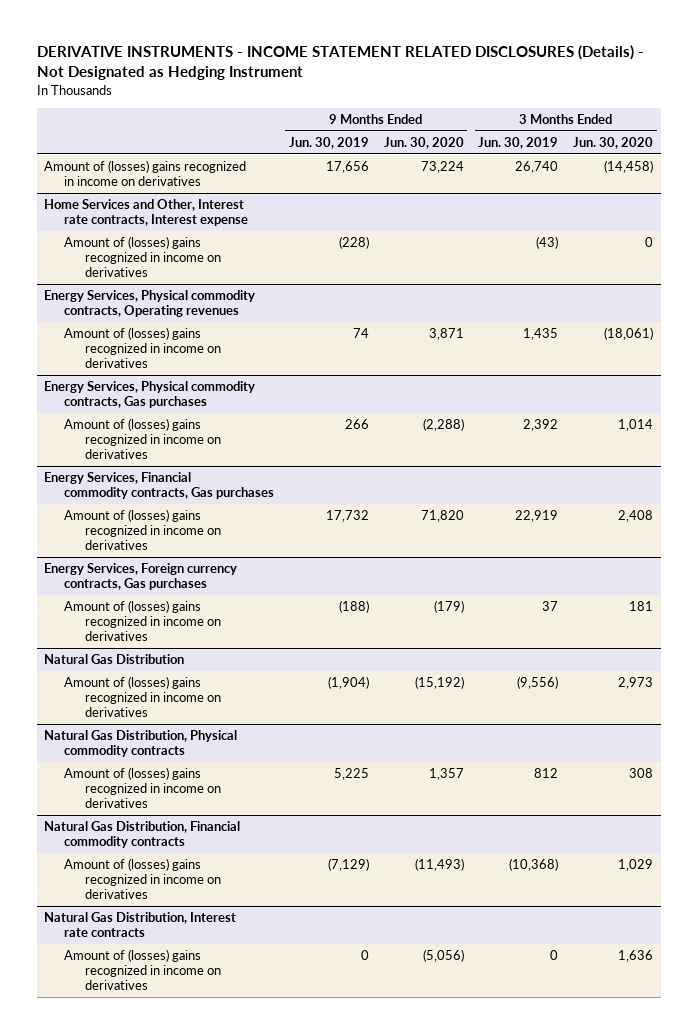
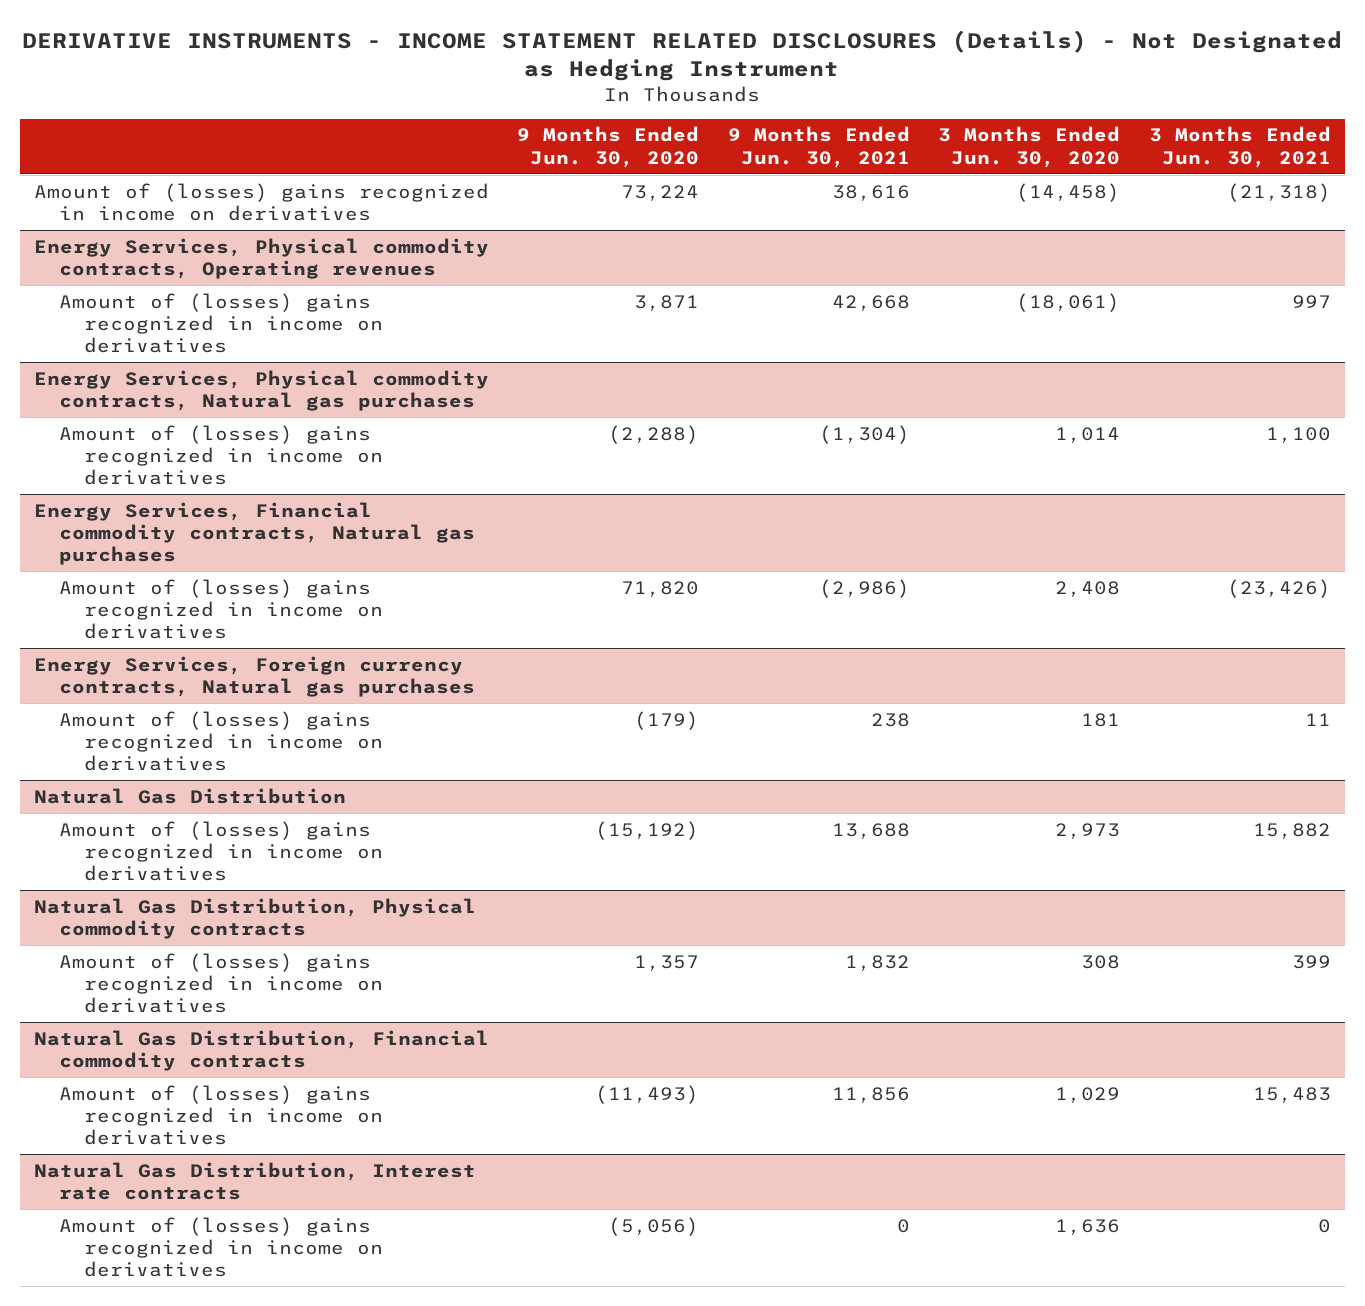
[289,136,370,149] Jun. 30, 2019 -> none
[478,136,559,149] Jun. 30, 2019 -> none
none -> [727,126,910,168] 9 Months Ended Jun. 30, 2021
none -> [1148,126,1331,168] 3 Months Ended Jun. 30, 2021
[44,199,249,227] Home Services and Other, Interest rate contracts, Interest expense -> none
[64,236,221,278] Amount of (losses) gains recognized in income on derivatives -> none
[44,381,256,409] Energy Services, Physical commodity contracts, Gas purchases -> [33,369,489,411] Energy Services, Physical commodity contracts, Natural gas purchases
[44,472,275,500] Energy Services, Financial commodity contracts, Gas purchases -> [33,501,475,566] Energy Services, Financial commodity contracts, Natural gas purchases
[44,563,238,591] Energy Services, Foreign currency contracts, Gas purchases -> [33,655,475,697] Energy Services, Foreign currency contracts, Natural gas purchases

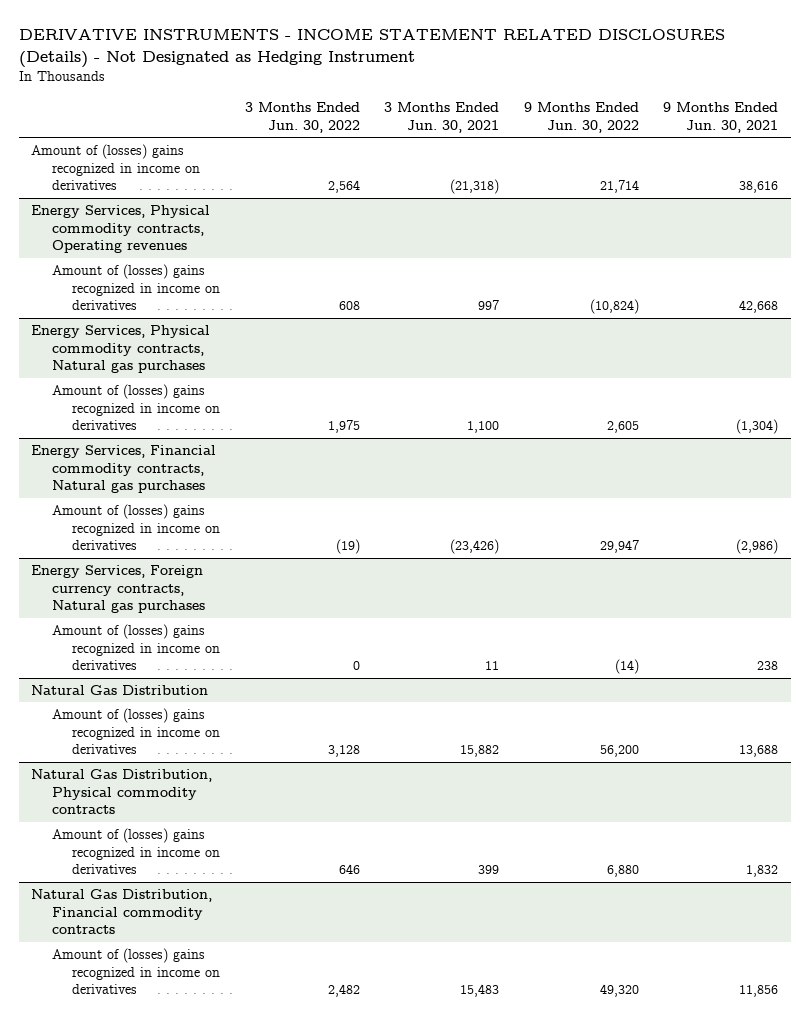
[517,126,700,168] 9 Months Ended Jun. 30, 2020 -> none
[938,126,1121,168] 3 Months Ended Jun. 30, 2020 -> none
none -> [244,102,360,133] 3 Months Ended Jun. 30, 2022
none -> [523,102,639,133] 9 Months Ended Jun. 30, 2022
[33,1161,476,1200] Natural Gas Distribution, Interest rate contracts -> none
[58,1216,383,1278] Amount of (losses) gains recognized in income on derivatives -> none

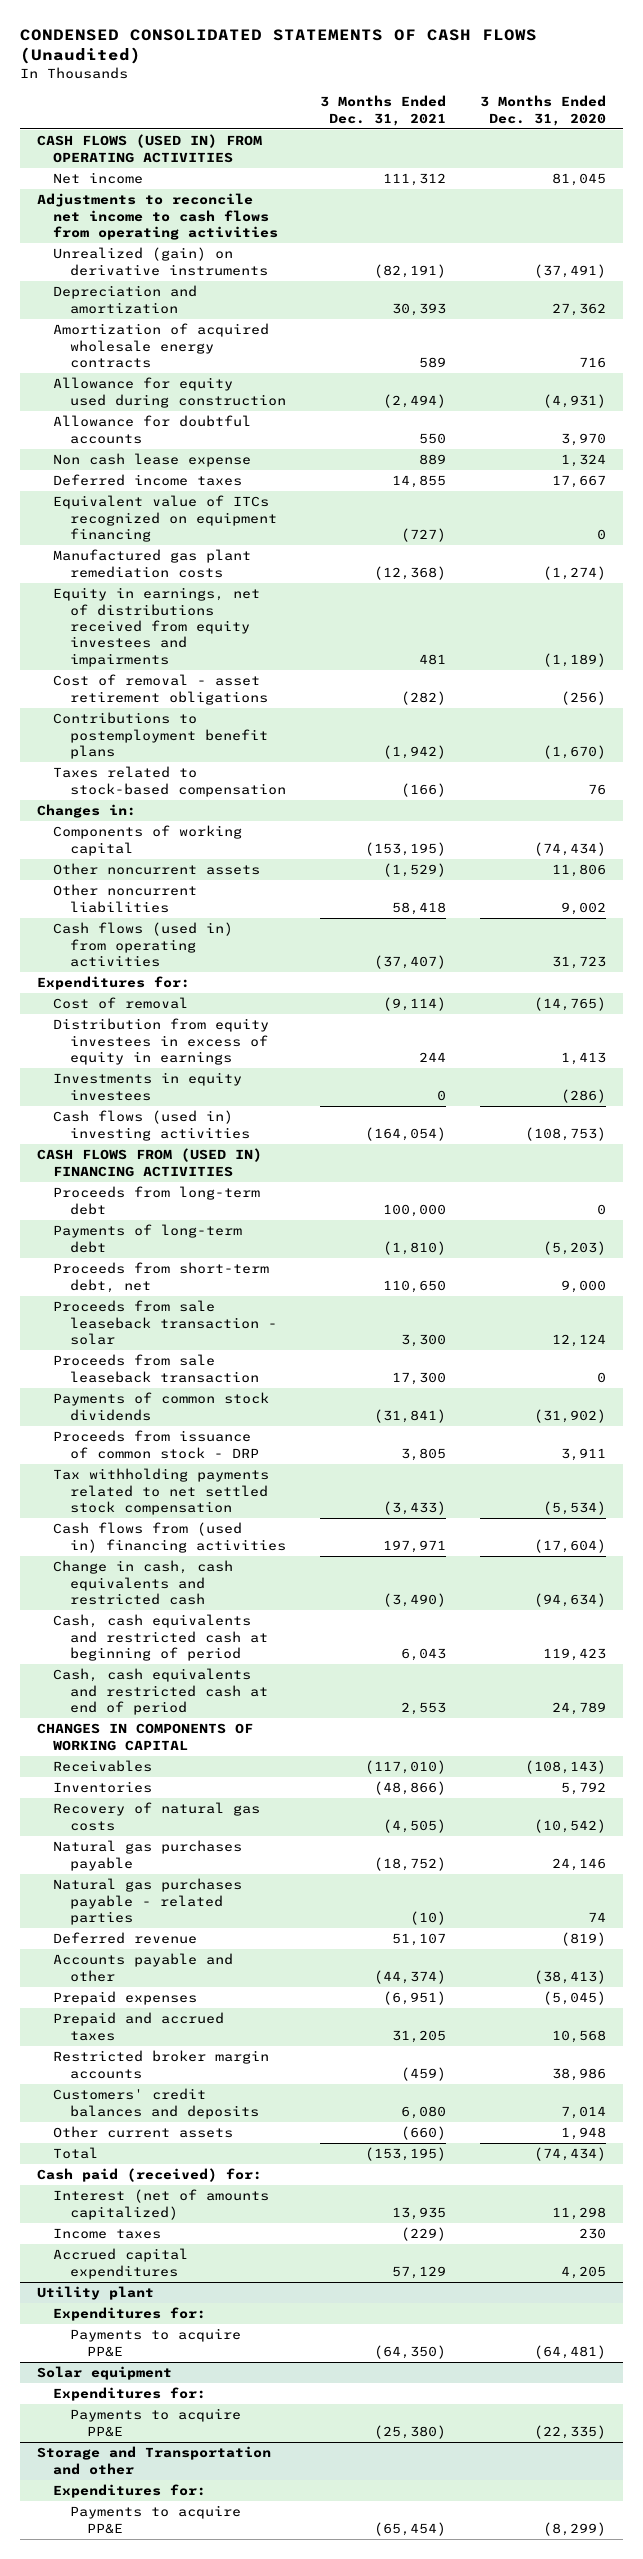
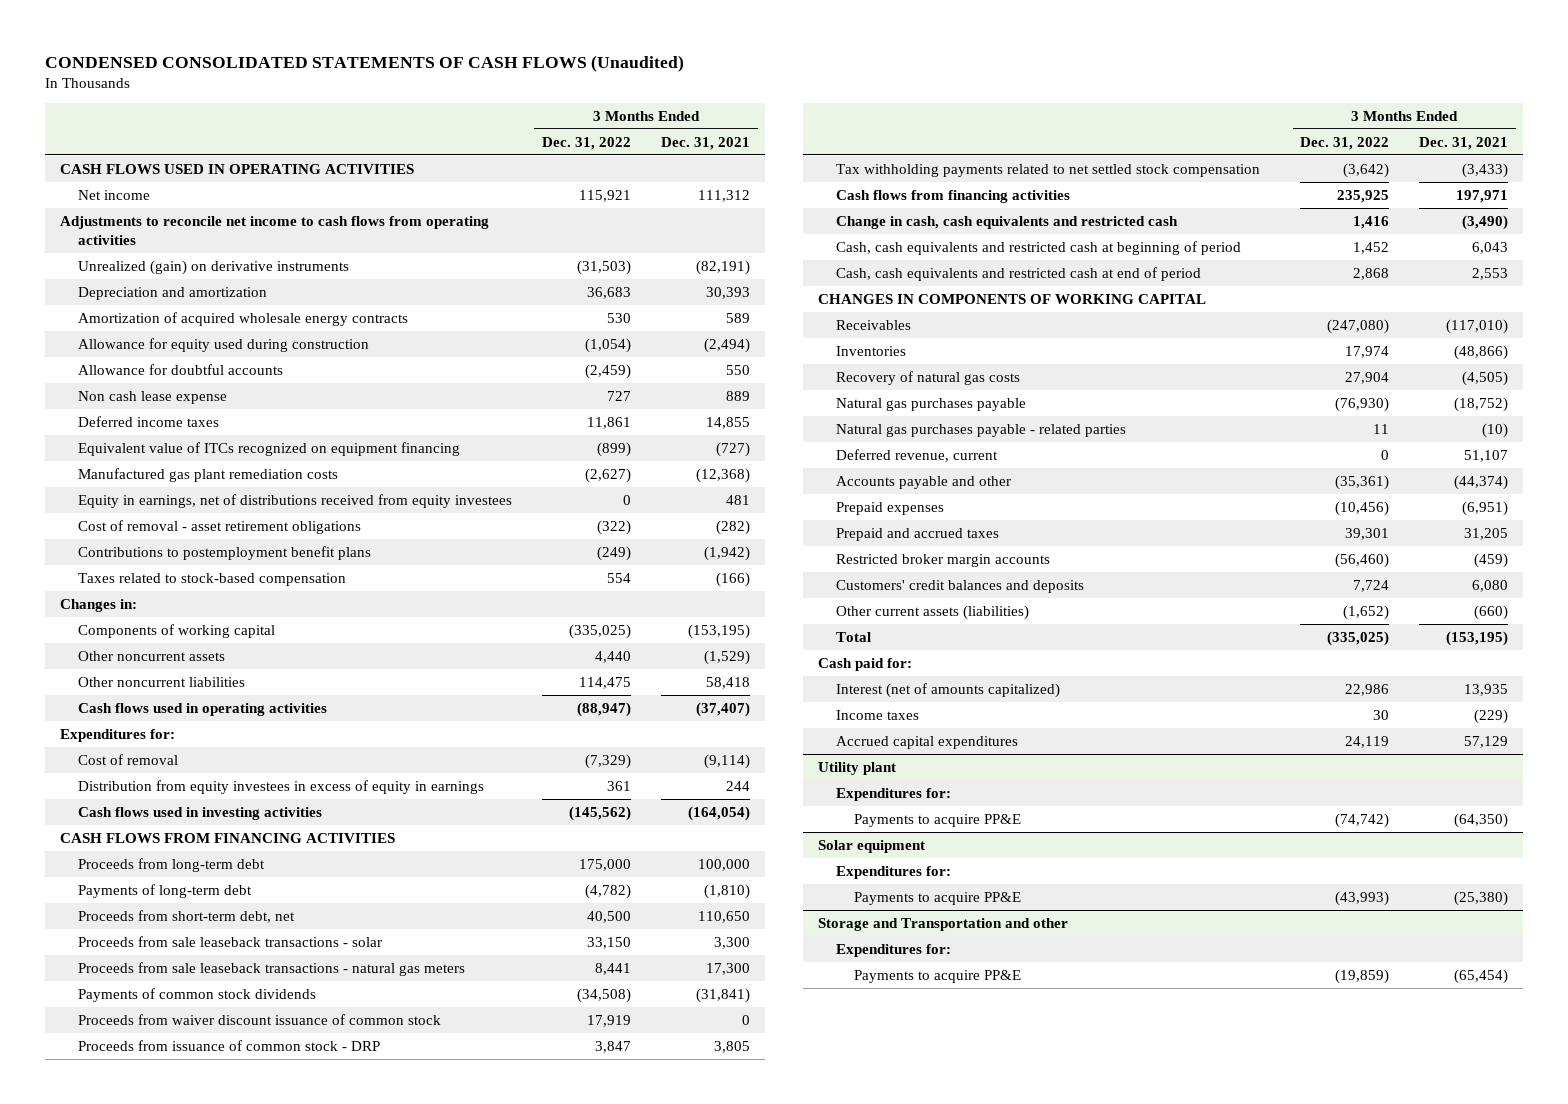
[480,95,607,126] 3 Months Ended Dec. 31, 2020 -> none
none -> [541,136,631,150] Dec. 31, 2022
[36,134,262,163] CASH FLOWS (USED IN) FROM OPERATING ACTIVITIES -> [59,163,414,174] CASH FLOWS USED IN OPERATING ACTIVITIES
[53,587,261,667] Equity in earnings, net of distributions received from equity investees and impairments -> [77,493,512,508] Equity in earnings, net of distributions received from equity investees
[53,922,234,968] Cash flows (used in) from operating activities -> [77,702,327,716] Cash flows used in operating activities
[53,1072,243,1101] Investments in equity investees -> none
[53,1110,251,1141] Cash flows (used in) investing activities -> [77,806,322,820] Cash flows used in investing activities
[36,1148,262,1177] CASH FLOWS FROM (USED IN) FINANCING ACTIVITIES -> [59,832,395,843] CASH FLOWS FROM FINANCING ACTIVITIES
[53,1300,278,1346] Proceeds from sale leaseback transaction - solar -> [77,935,382,947] Proceeds from sale leaseback transactions - solar
[53,1354,260,1383] Proceeds from sale leaseback transaction -> [77,961,465,976] Proceeds from sale leaseback transactions - natural gas meters
none -> [77,1013,441,1025] Proceeds from waiver discount issuance of common stock
[53,1522,287,1553] Cash flows from (used in) financing activities -> [835,189,1070,203] Cash flows from financing activities
[53,1932,198,1945] Deferred revenue -> [835,448,998,462] Deferred revenue, current
[53,2126,234,2139] Other current assets -> [835,604,1029,620] Other current assets (liabilities)
[36,2168,262,2183] Cash paid (received) for: -> [818,657,913,671] Cash paid for:

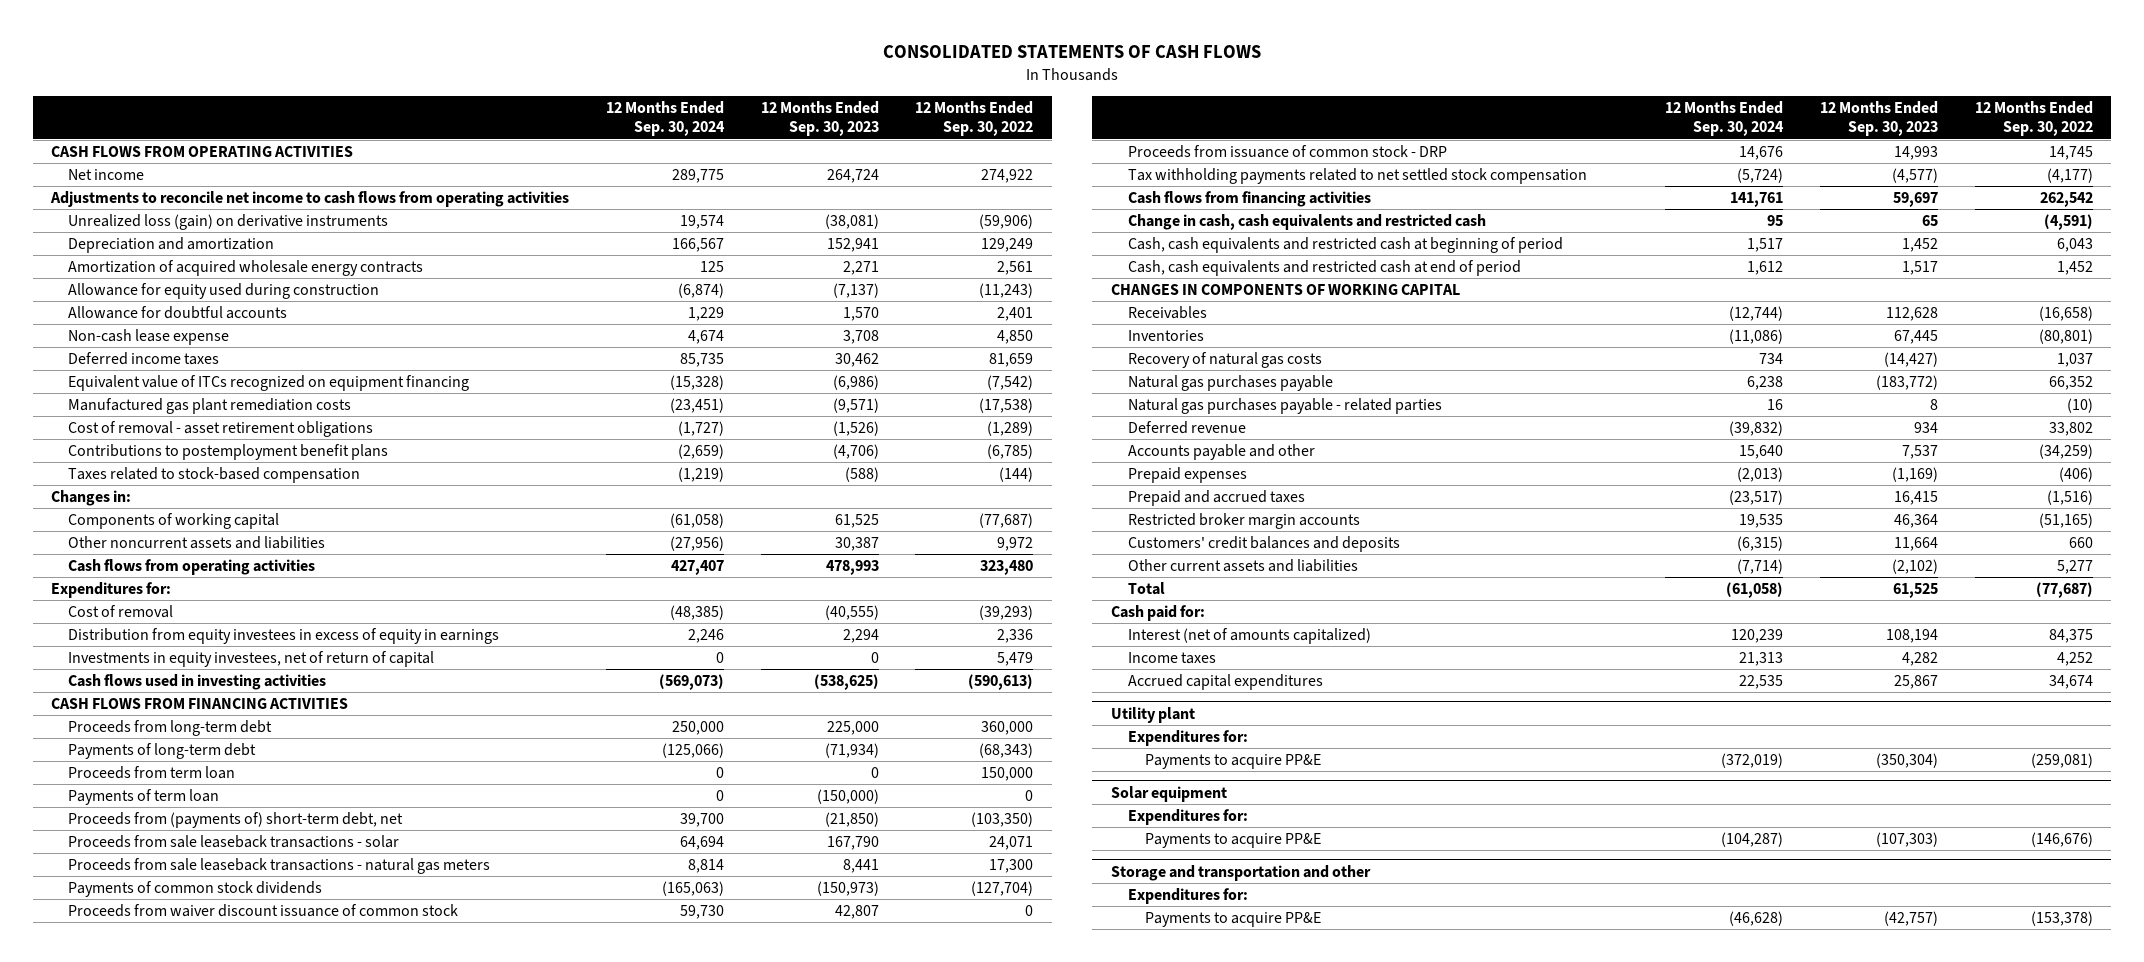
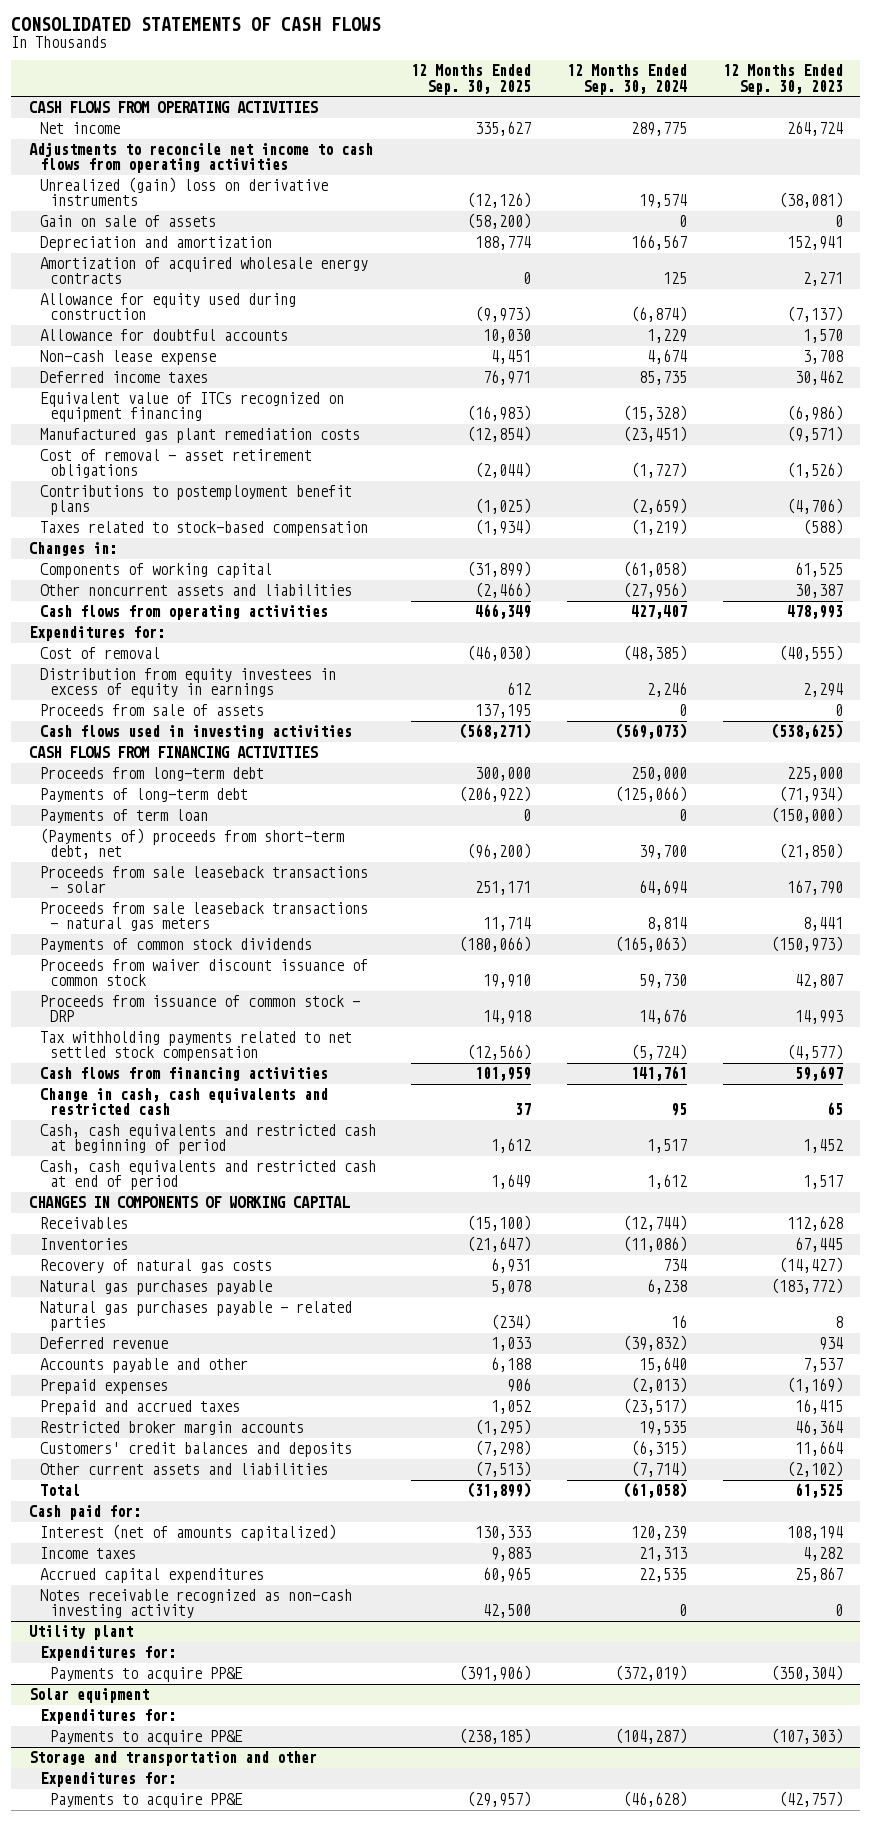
[915,100,1034,137] 12 Months Ended Sep. 30, 2022 -> none
none -> [411,64,532,95] 12 Months Ended Sep. 30, 2025
[68,214,389,231] Unrealized loss (gain) on derivative instruments -> [39,176,328,207] Unrealized (gain) loss on derivative instruments
none -> [39,214,216,227] Gain on sale of assets
[68,651,435,668] Investments in equity investees, net of return of capital -> none
none -> [39,703,264,716] Proceeds from sale of assets
[68,766,236,780] Proceeds from term loan -> none
[68,812,404,829] Proceeds from (payments of) short-term debt, net -> [39,827,344,860] (Payments of) proceeds from short-term debt, net
none -> [39,1588,352,1619] Notes receivable recognized as non-cash investing activity

